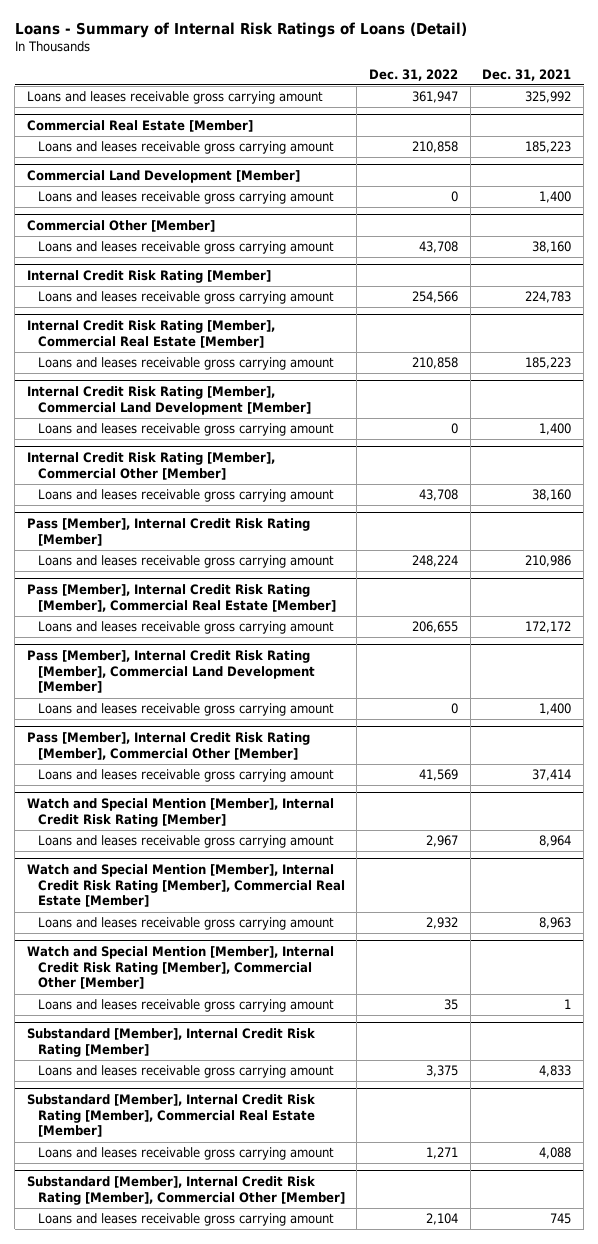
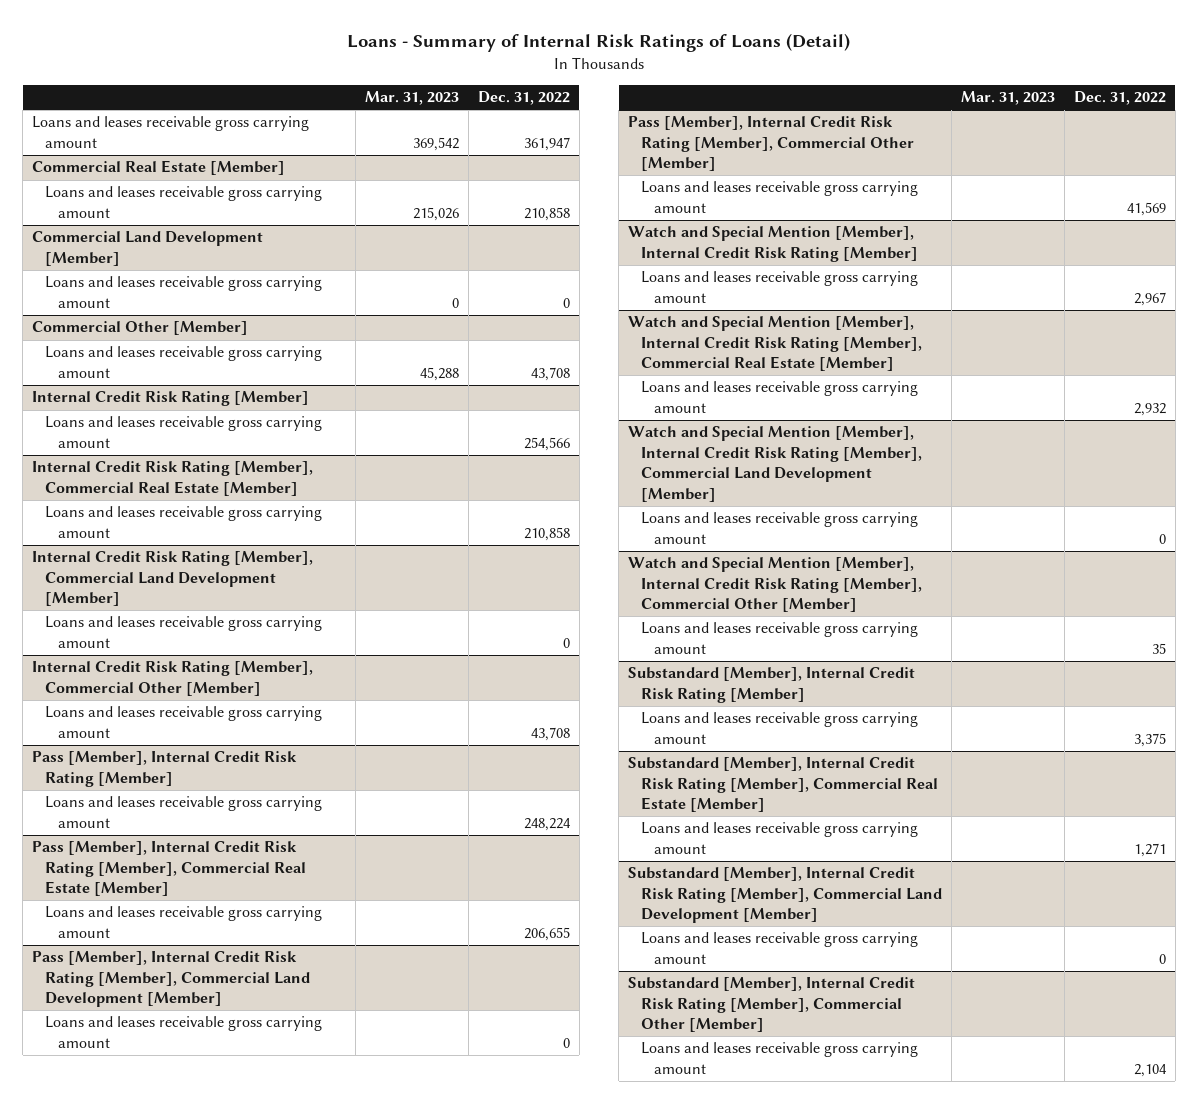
[482,68,572,81] Dec. 31, 2021 -> none
none -> [364,91,459,106] Mar. 31, 2023
none -> [628,426,923,502] Watch and Special Mention [Member], Internal Credit Risk Rating [Member], Commercial Land Development [Member]
none -> [641,512,919,544] Loans and leases receivable gross carrying amount
none -> [628,867,943,924] Substandard [Member], Internal Credit Risk Rating [Member], Commercial Land Development [Member]
none -> [641,932,919,964] Loans and leases receivable gross carrying amount

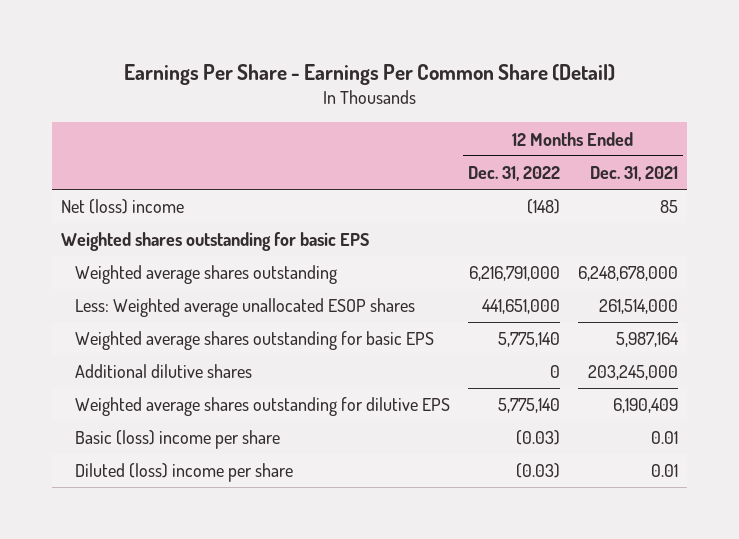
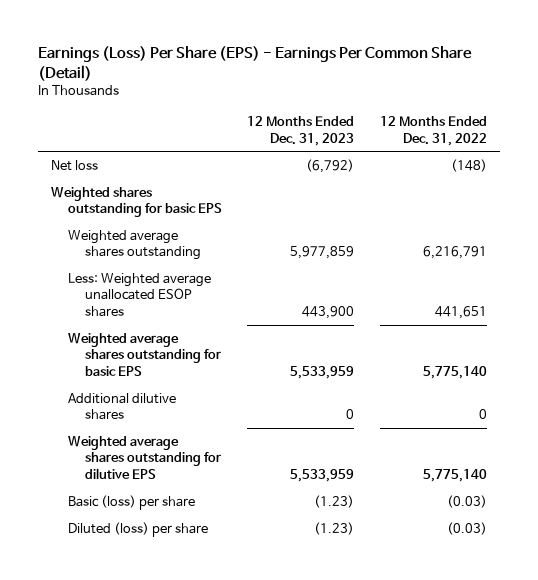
[123,63,615,85] Earnings Per Share - Earnings Per Common Share (Detail) -> [37,45,472,81] Earnings (Loss) Per Share (EPS) - Earnings Per Common Share (Detail)
[590,166,679,182] Dec. 31, 2021 -> none
none -> [247,116,355,146] 12 Months Ended Dec. 31, 2023
[61,199,185,215] Net (loss) income -> [50,159,98,171] Net loss
[468,266,560,282] 6,216,791,000 -> [423,246,488,260] 6,216,791
[481,299,560,315] 441,651,000 -> [435,306,488,320] 441,651
[74,430,280,450] Basic (loss) income per share -> [67,494,195,510] Basic (loss) per share
[74,463,293,483] Diluted (loss) income per share -> [67,521,208,537] Diluted (loss) per share

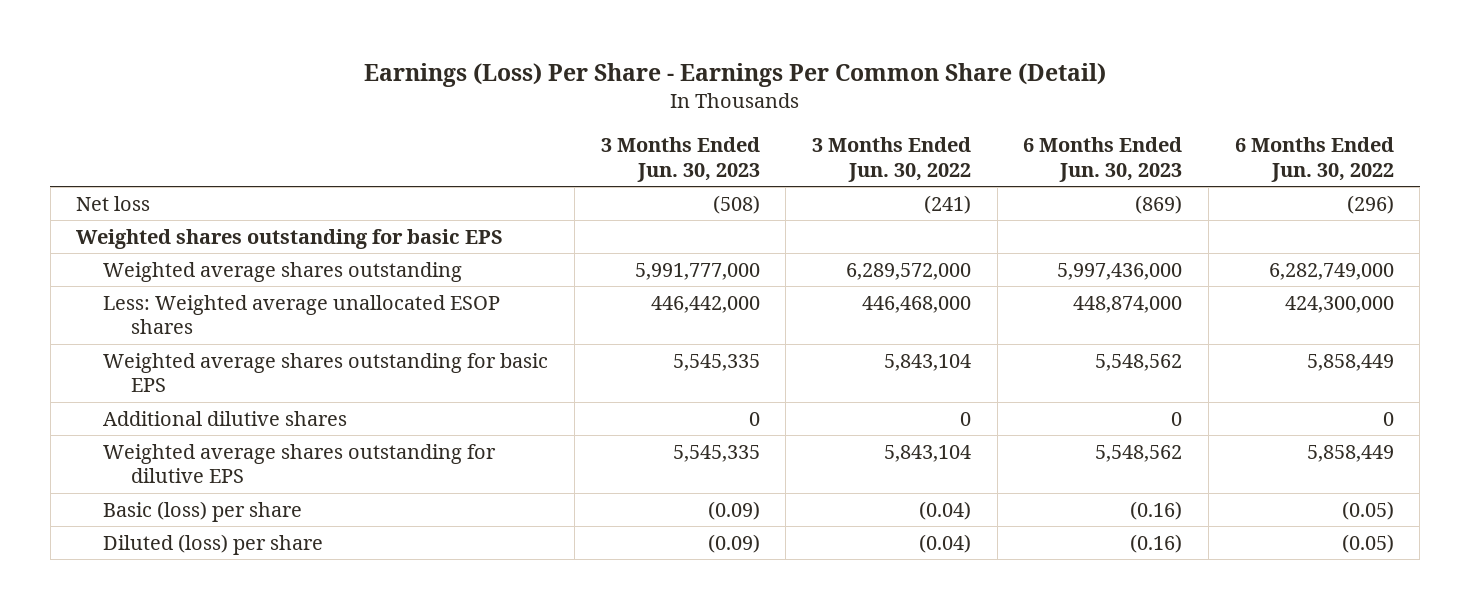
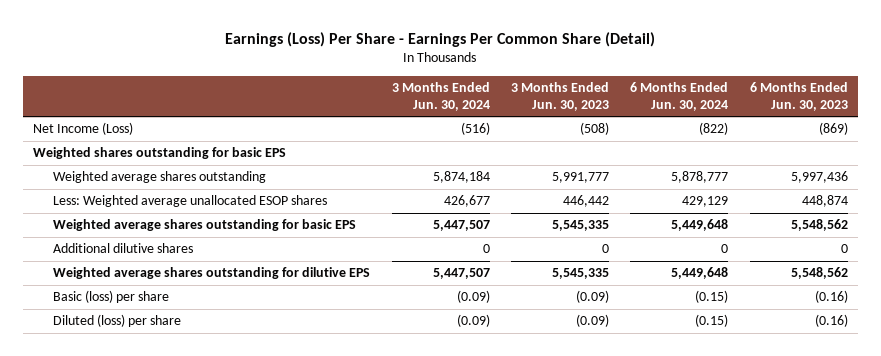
[811,137,971,183] 3 Months Ended Jun. 30, 2022 -> none
[1234,137,1394,183] 6 Months Ended Jun. 30, 2022 -> none
none -> [391,82,490,112] 3 Months Ended Jun. 30, 2024
none -> [630,82,729,112] 6 Months Ended Jun. 30, 2024
[76,195,151,211] Net loss -> [33,122,134,136] Net Income (Loss)
[634,262,760,280] 5,991,777,000 -> [552,172,610,184] 5,991,777
[1057,262,1183,280] 5,997,436,000 -> [790,171,848,184] 5,997,436
[650,295,760,313] 446,442,000 -> [563,195,610,208] 446,442
[1073,295,1183,313] 448,874,000 -> [801,195,848,208] 448,874

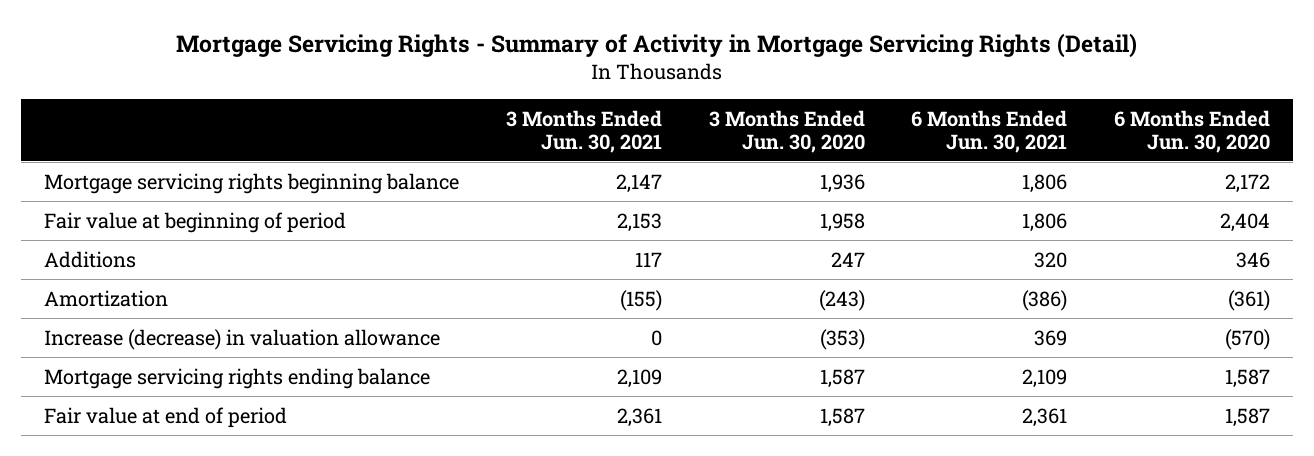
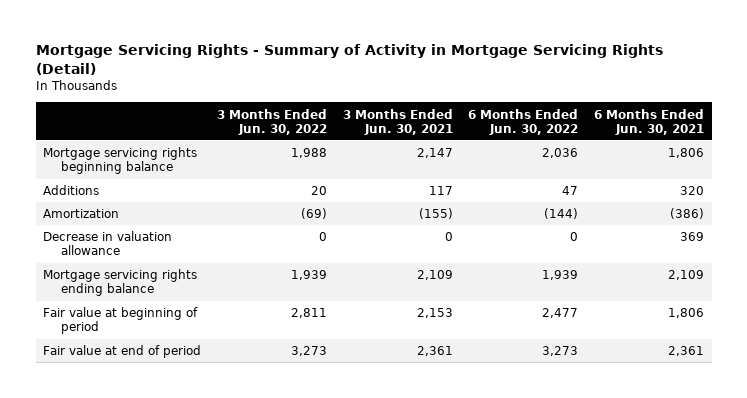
[708,109,865,153] 3 Months Ended Jun. 30, 2020 -> none
[1113,109,1270,153] 6 Months Ended Jun. 30, 2020 -> none
none -> [217,108,328,135] 3 Months Ended Jun. 30, 2022
none -> [468,108,579,135] 6 Months Ended Jun. 30, 2022
[44,328,441,350] Increase (decrease) in valuation allowance -> [43,231,173,256] Decrease in valuation allowance
[44,211,347,233] Fair value at beginning of period -> [43,307,199,335] Fair value at beginning of period

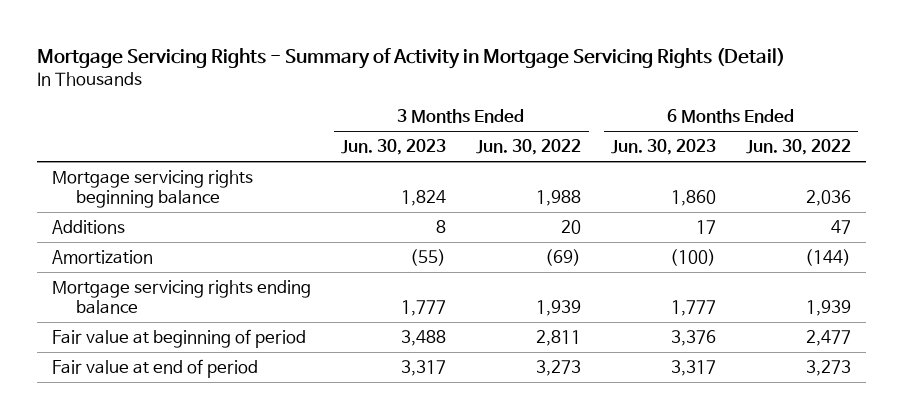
[342,108,453,135] 3 Months Ended Jun. 30, 2021 -> none
[593,108,704,135] 6 Months Ended Jun. 30, 2021 -> none
none -> [341,139,447,156] Jun. 30, 2023
none -> [610,139,716,156] Jun. 30, 2023
[43,231,173,256] Decrease in valuation allowance -> none

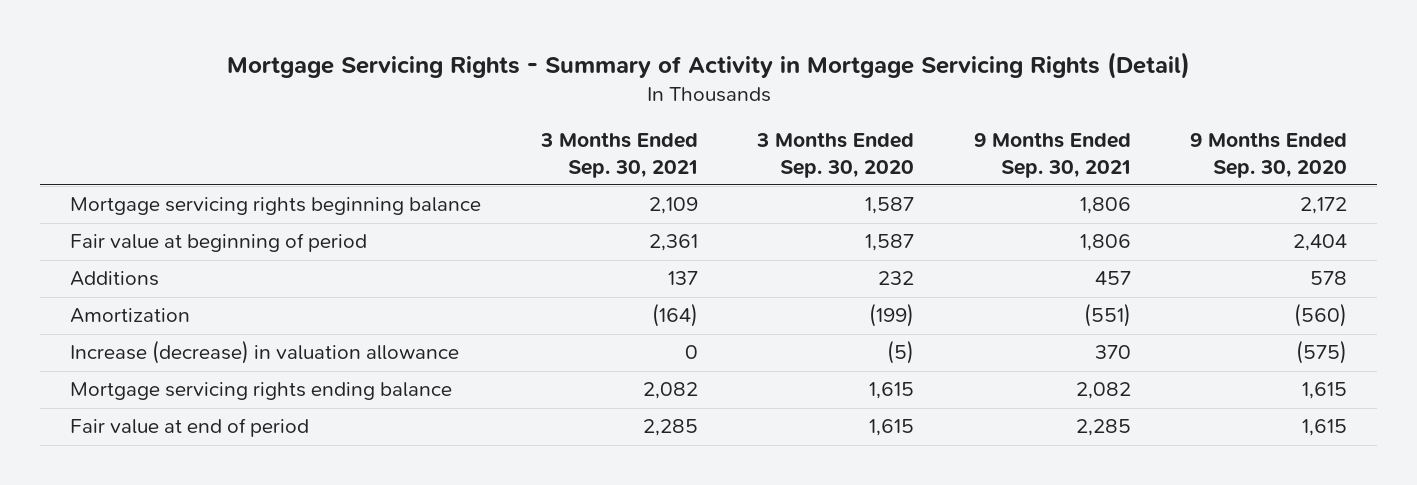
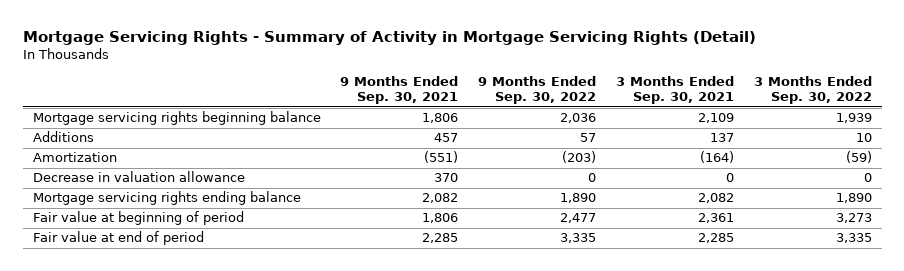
[756,132,915,178] 3 Months Ended Sep. 30, 2020 -> none
[1190,132,1348,178] 9 Months Ended Sep. 30, 2020 -> none
none -> [478,76,597,105] 9 Months Ended Sep. 30, 2022
none -> [753,76,872,105] 3 Months Ended Sep. 30, 2022
[70,340,460,365] Increase (decrease) in valuation allowance -> [32,171,245,183] Decrease in valuation allowance
[70,233,368,253] Fair value at beginning of period -> [32,211,244,226] Fair value at beginning of period

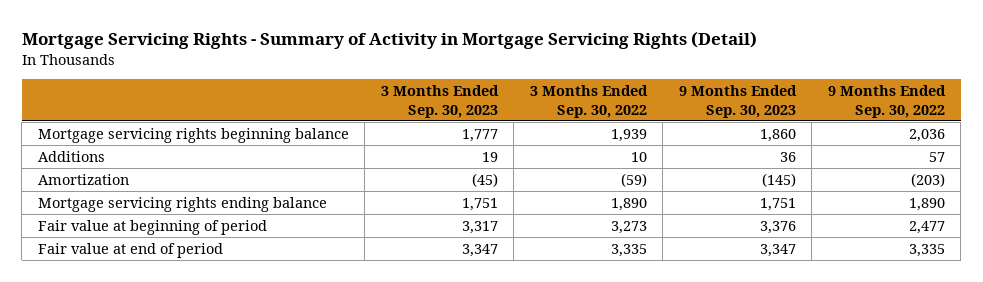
[340,76,459,105] 9 Months Ended Sep. 30, 2021 -> none
[616,76,735,105] 3 Months Ended Sep. 30, 2021 -> none
none -> [380,85,499,118] 3 Months Ended Sep. 30, 2023
none -> [678,85,797,118] 9 Months Ended Sep. 30, 2023
[32,171,245,183] Decrease in valuation allowance -> none

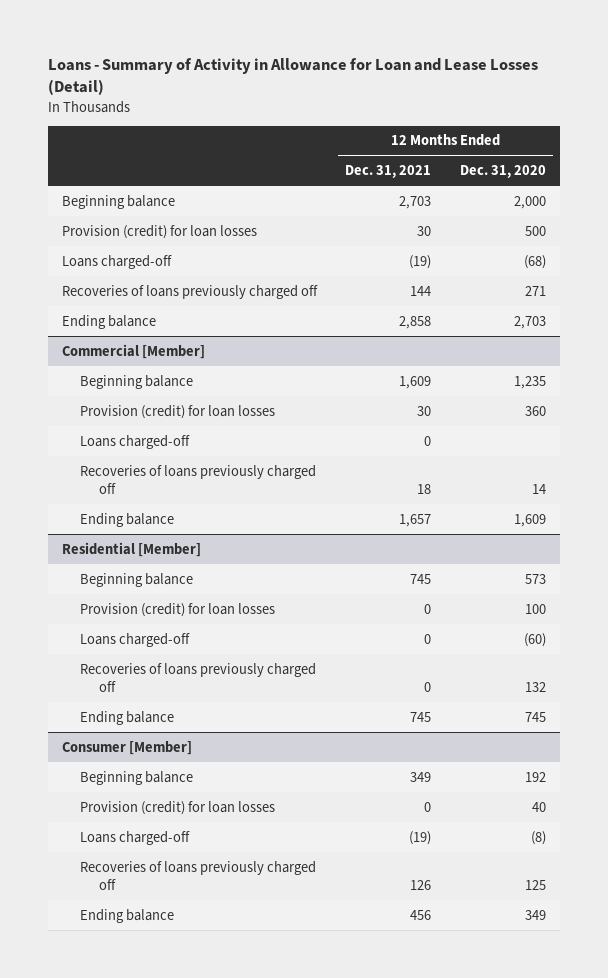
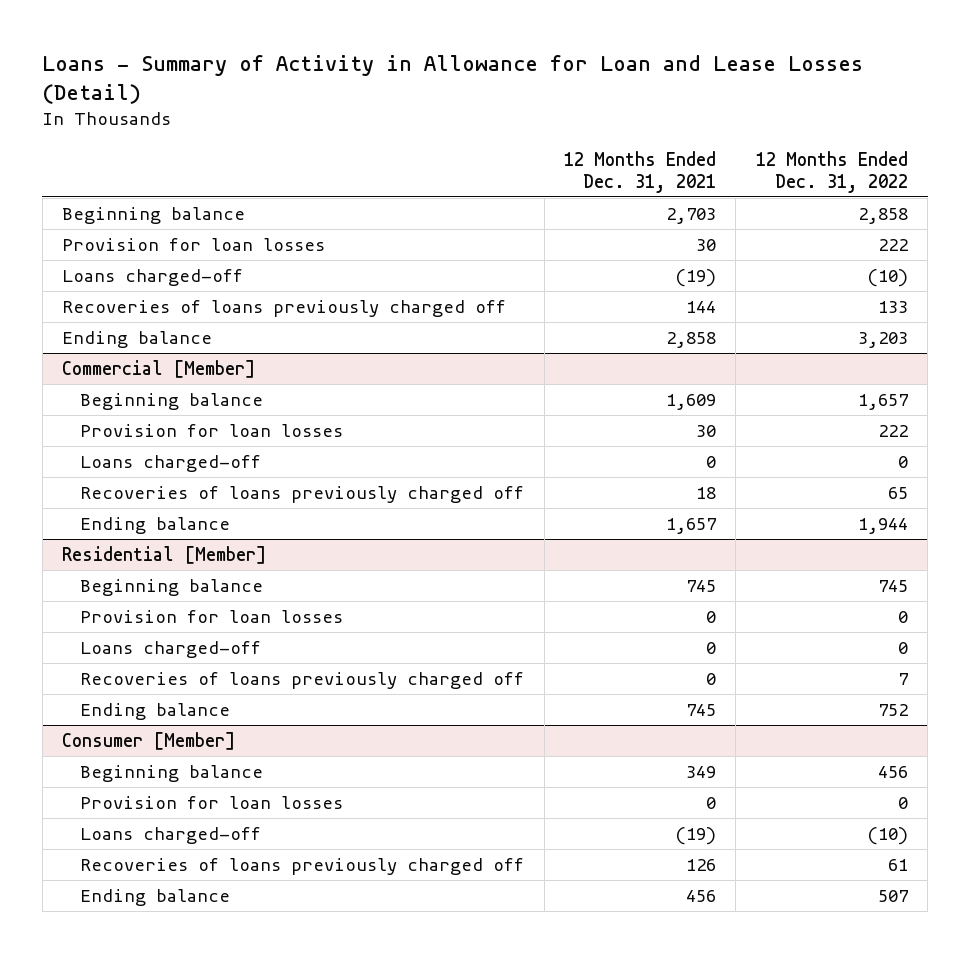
[459,165,546,179] Dec. 31, 2020 -> none
none -> [755,150,908,193] 12 Months Ended Dec. 31, 2022
[61,224,257,239] Provision (credit) for loan losses -> [61,238,325,252] Provision for loan losses
[80,404,276,419] Provision (credit) for loan losses -> [80,424,344,438] Provision for loan losses
[80,602,276,617] Provision (credit) for loan losses -> [80,610,344,624] Provision for loan losses
[80,800,276,815] Provision (credit) for loan losses -> [80,796,344,810] Provision for loan losses

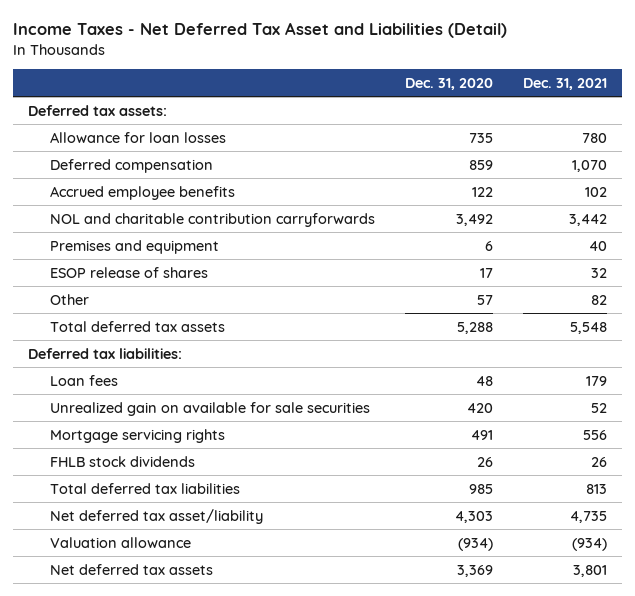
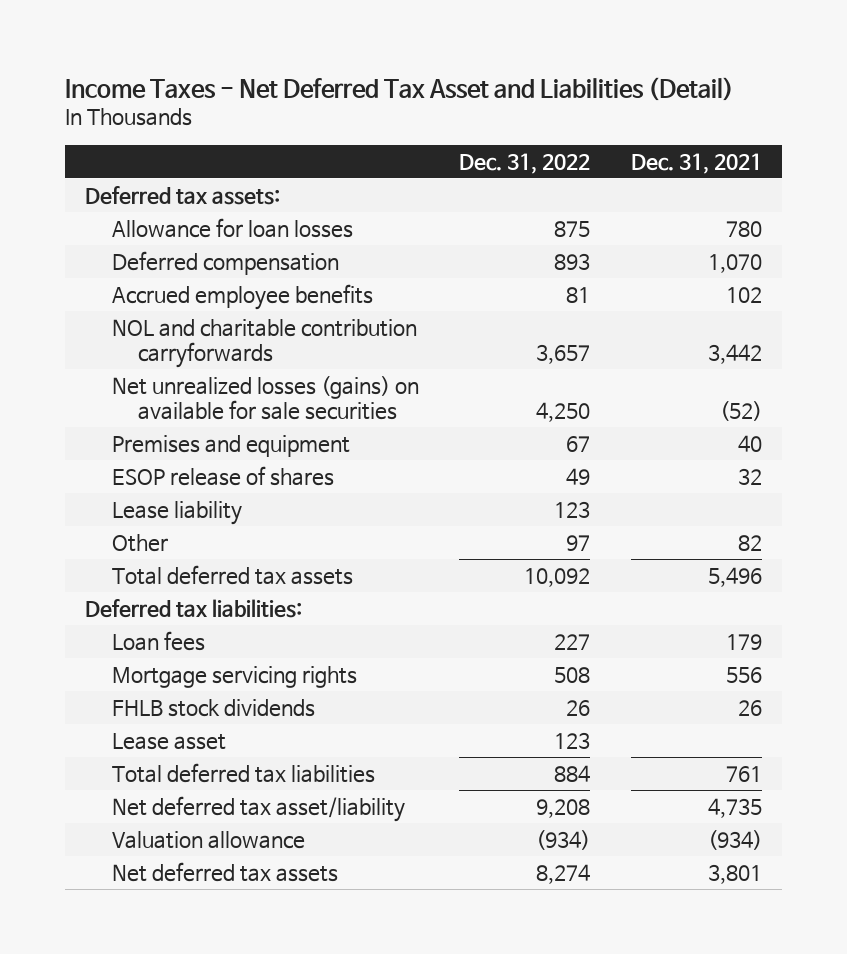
[405,77,494,90] Dec. 31, 2020 -> none
none -> [459,152,591,174] Dec. 31, 2022
none -> [111,375,419,420] Net unrealized losses (gains) on available for sale securities
none -> [111,500,242,525] Lease liability
[570,321,608,334] 5,548 -> [708,566,763,587] 5,496
[50,401,371,416] Unrealized gain on available for sale securities -> none
none -> [111,732,226,750] Lease asset
[586,483,608,494] 813 -> [726,765,763,782] 761

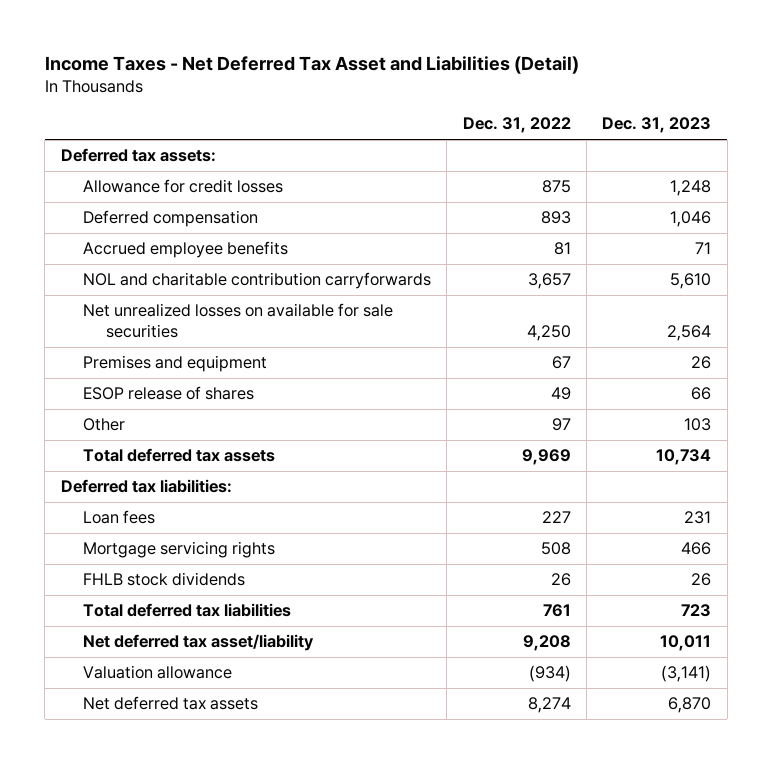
[631,152,763,174] Dec. 31, 2021 -> none
none -> [602,117,712,134] Dec. 31, 2023
[111,217,353,238] Allowance for loan losses -> [83,179,284,194] Allowance for credit losses
[111,375,419,420] Net unrealized losses (gains) on available for sale securities -> [83,303,394,339] Net unrealized losses on available for sale securities
[111,500,242,525] Lease liability -> none
[524,567,591,587] 10,092 -> [521,449,571,466] 9,969
[111,732,226,750] Lease asset -> none
[554,764,591,782] 884 -> [542,604,571,618] 761

